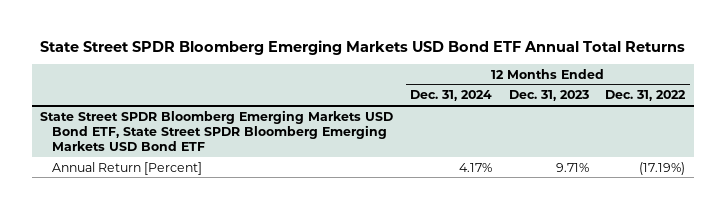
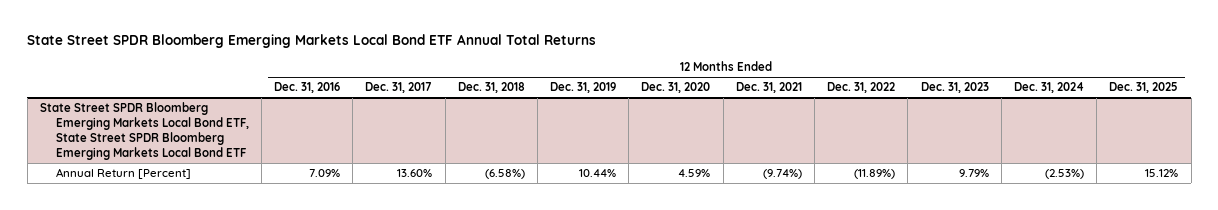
[39,39,685,55] State Street SPDR Bloomberg Emerging Markets USD Bond ETF Annual Total Returns -> [27,33,597,48] State Street SPDR Bloomberg Emerging Markets Local Bond ETF Annual Total Returns
none -> [273,82,340,94] Dec. 31, 2016
none -> [365,82,433,94] Dec. 31, 2017
none -> [457,82,525,94] Dec. 31, 2018
none -> [550,82,617,94] Dec. 31, 2019
none -> [641,82,711,94] Dec. 31, 2020
none -> [735,82,802,94] Dec. 31, 2021
none -> [1109,82,1179,94] Dec. 31, 2025
[40,109,394,151] State Street SPDR Bloomberg Emerging Markets USD Bond ETF, State Street SPDR Bloomberg Emerging Markets USD Bond ETF -> [39,102,249,160] State Street SPDR Bloomberg Emerging Markets Local Bond ETF, State Street SPDR Bloomberg Emerging Markets Local Bond ETF
[459,162,493,172] 4.17% -> [1045,169,1085,180] (2.53%)
[555,162,589,172] 9.71% -> [958,169,989,178] 9.79%
[639,161,686,175] (17.19%) -> [854,169,896,180] (11.89%)

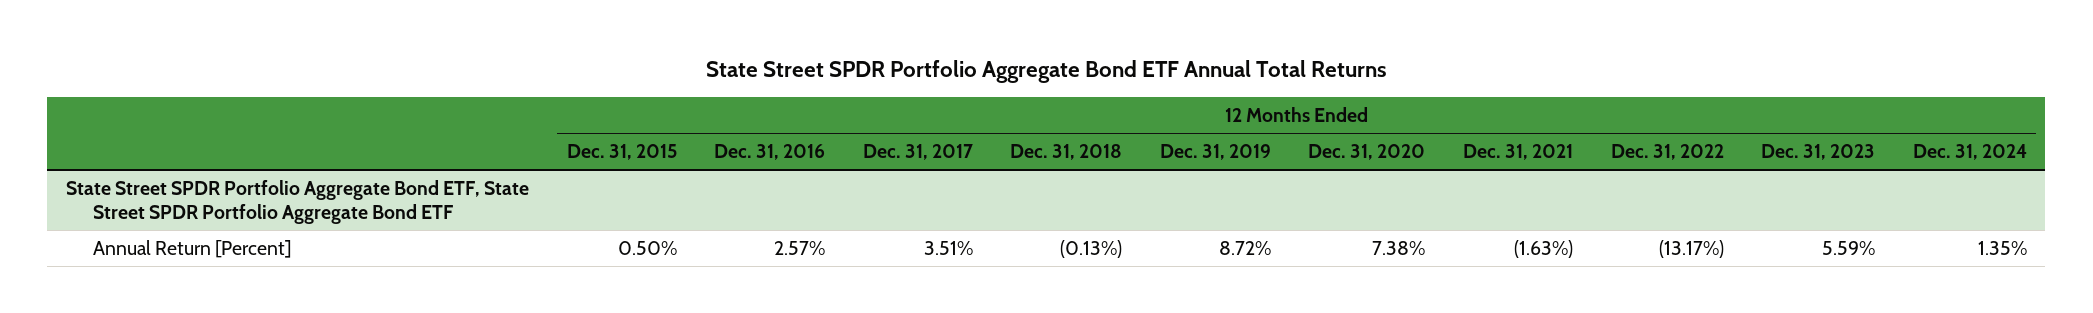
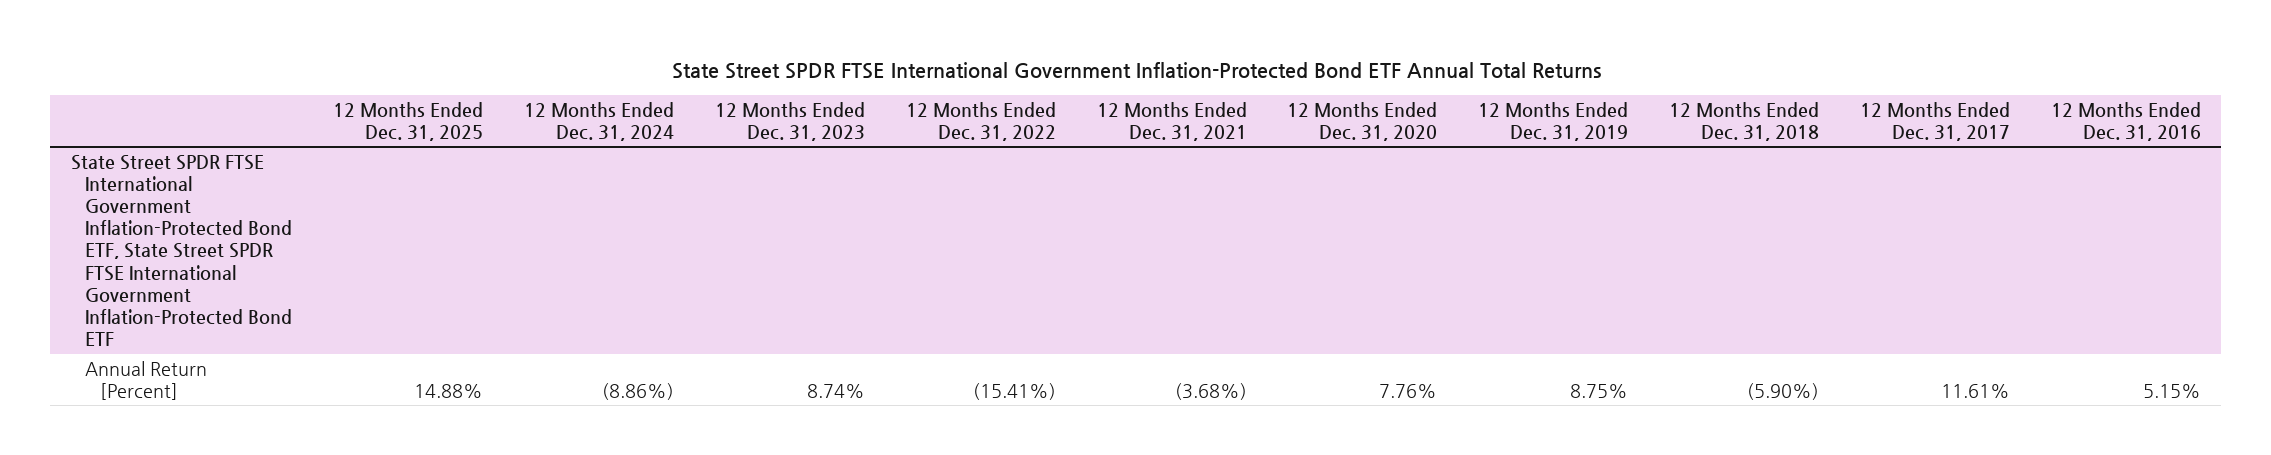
[706,60,1388,84] State Street SPDR Portfolio Aggregate Bond ETF Annual Total Returns -> [671,62,1601,80] State Street SPDR FTSE International Government Inflation-Protected Bond ETF Annual Total Returns
[566,143,677,160] Dec. 31, 2015 -> none
none -> [333,101,484,141] 12 Months Ended Dec. 31, 2025
[66,179,530,224] State Street SPDR Portfolio Aggregate Bond ETF, State Street SPDR Portfolio Aggregate Bond ETF -> none
none -> [70,154,293,347] State Street SPDR FTSE International Government Inflation-Protected Bond ETF, State Street SPDR FTSE International Government Inflation-Protected Bond ETF
[774,240,826,255] 2.57% -> [2142,383,2201,398] 5.15%
[923,240,973,255] 3.51% -> [1940,383,2010,398] 11.61%
[1060,239,1123,258] (0.13%) -> [1746,382,1819,400] (5.90%)
[1218,240,1271,255] 8.72% -> [1570,383,1629,398] 8.75%
[1372,240,1426,255] 7.38% -> [1379,383,1438,398] 7.76%
[1513,239,1573,258] (1.63%) -> [1174,382,1247,400] (3.68%)
[1658,239,1724,258] (13.17%) -> [972,382,1056,400] (15.41%)
[1822,240,1876,255] 5.59% -> [806,383,865,398] 8.74%
[1977,240,2027,255] 1.35% -> [602,382,675,400] (8.86%)

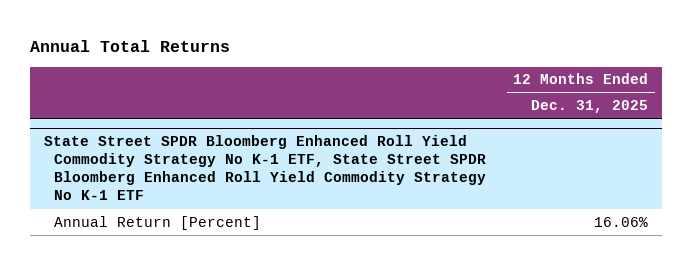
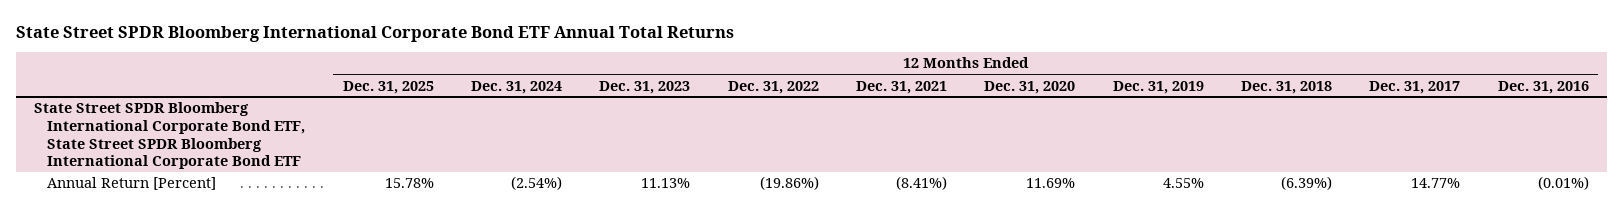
[30,40,231,53] Annual Total Returns -> [15,25,734,42] State Street SPDR Bloomberg International Corporate Bond ETF Annual Total Returns
none -> [470,80,562,94] Dec. 31, 2024
none -> [599,80,691,94] Dec. 31, 2023
none -> [727,80,819,94] Dec. 31, 2022
none -> [855,80,947,94] Dec. 31, 2021
none -> [984,80,1076,94] Dec. 31, 2020
none -> [1112,80,1204,94] Dec. 31, 2019
none -> [1240,80,1332,94] Dec. 31, 2018
none -> [1369,80,1461,94] Dec. 31, 2017
none -> [1497,80,1589,94] Dec. 31, 2016
[43,134,487,201] State Street SPDR Bloomberg Enhanced Roll Yield Commodity Strategy No K-1 ETF, State Street SPDR Bloomberg Enhanced Roll Yield Commodity Strategy No K-1 ETF -> none
none -> [34,102,306,170] State Street SPDR Bloomberg International Corporate Bond ETF, State Street SPDR Bloomberg International Corporate Bond ETF
[594,216,649,227] 16.06% -> [384,178,434,189] 15.78%

